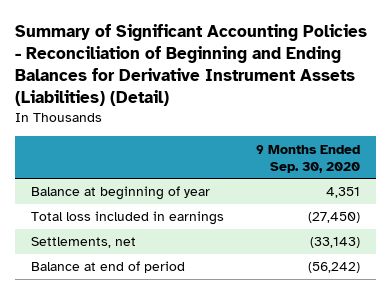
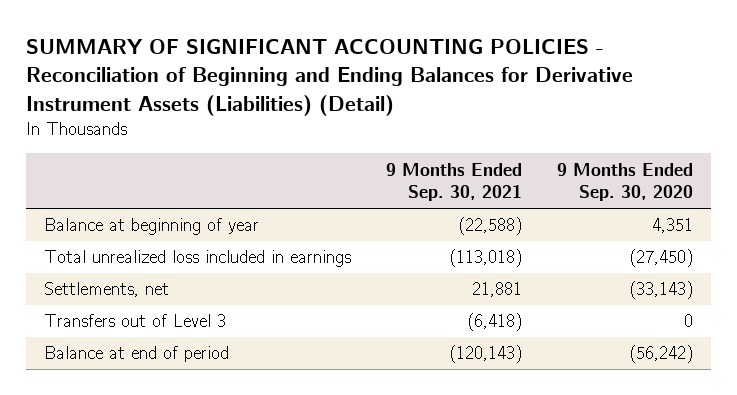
[15,24,368,107] Summary of Significant Accounting Policies - Reconciliation of Beginning and Ending Balances for Derivative Instrument Assets (Liabilities) (Detail) -> [25,39,633,116] SUMMARY OF SIGNIFICANT ACCOUNTING POLICIES - Reconciliation of Beginning and Ending Balances for Derivative Instrument Assets (Liabilities) (Detail)
none -> [385,162,522,202] 9 Months Ended Sep. 30, 2021
[31,211,225,226] Total loss included in earnings -> [43,250,351,268] Total unrealized loss included in earnings
none -> [43,314,226,328] Transfers out of Level 3

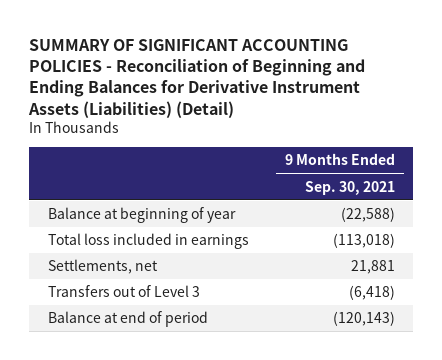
[557,162,694,202] 9 Months Ended Sep. 30, 2020 -> none
[43,250,351,268] Total unrealized loss included in earnings -> [47,233,249,250] Total loss included in earnings

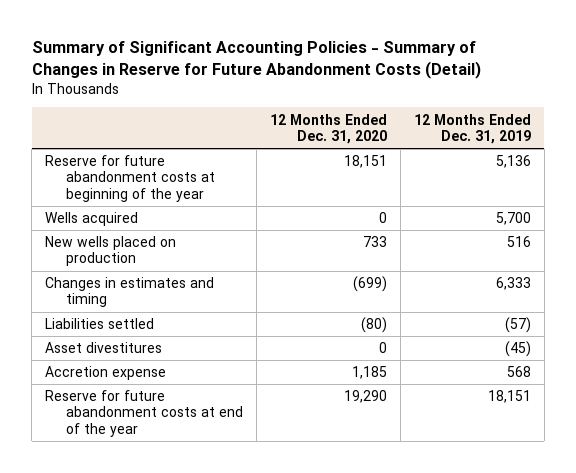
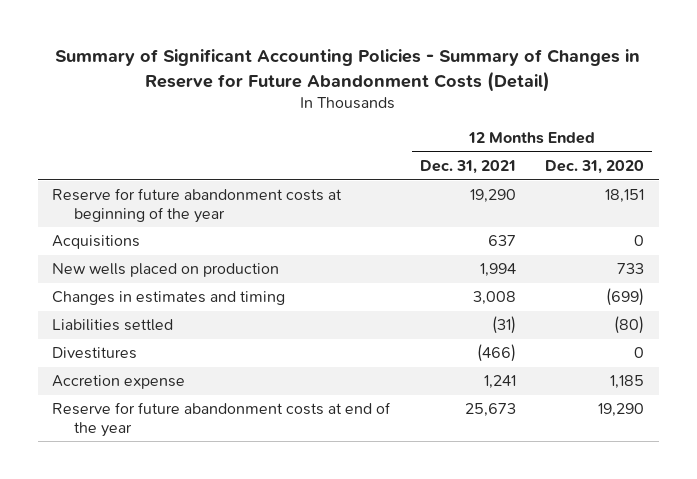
[413,113,531,144] 12 Months Ended Dec. 31, 2019 -> none
none -> [419,160,516,175] Dec. 31, 2021
[45,212,139,227] Wells acquired -> [52,235,141,250] Acquisitions
[45,342,163,354] Asset divestitures -> [52,347,138,360] Divestitures

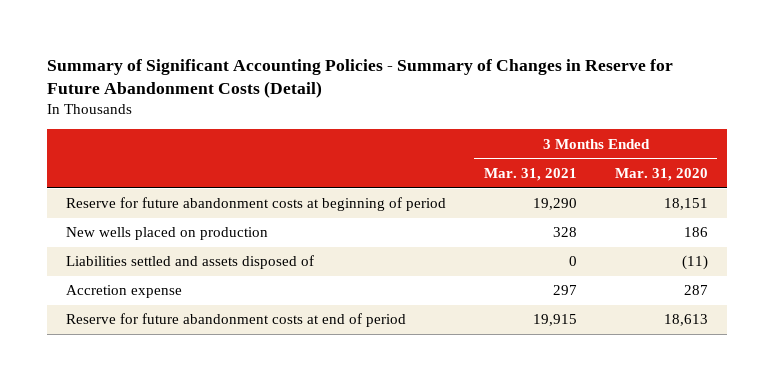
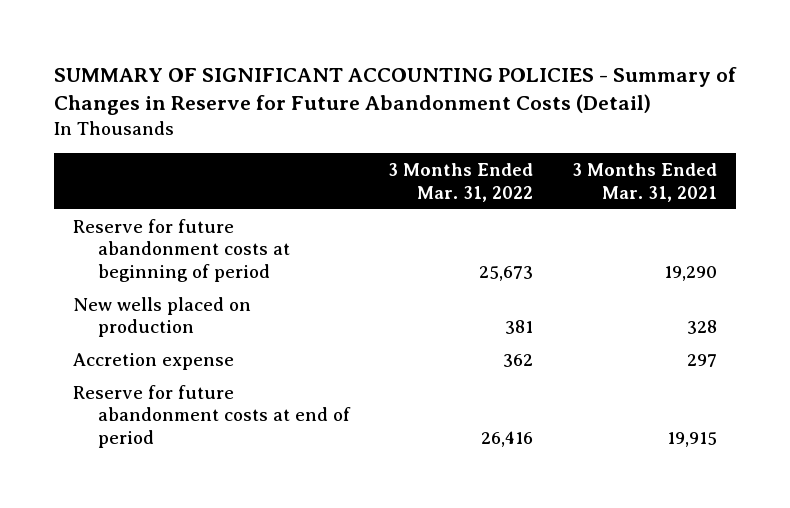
[47,58,674,98] Summary of Significant Accounting Policies - Summary of Changes in Reserve for Future Abandonment Costs (Detail) -> [53,67,737,116] SUMMARY OF SIGNIFICANT ACCOUNTING POLICIES - Summary of Changes in Reserve for Future Abandonment Costs (Detail)
[614,168,708,182] Mar. 31, 2020 -> none
none -> [388,163,534,202] 3 Months Ended Mar. 31, 2022
[66,255,315,270] Liabilities settled and assets disposed of -> none

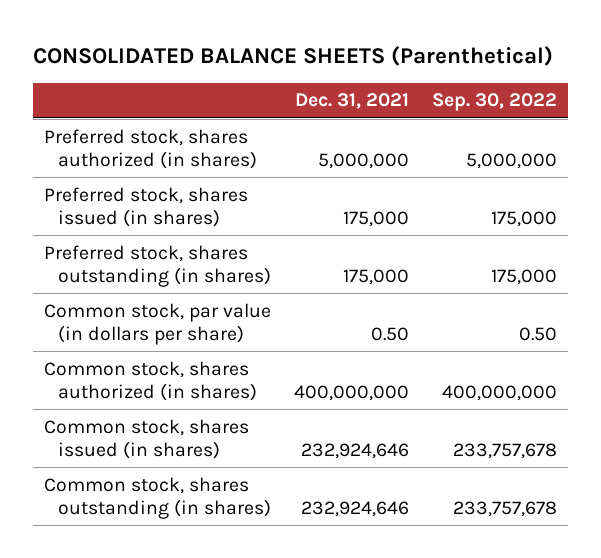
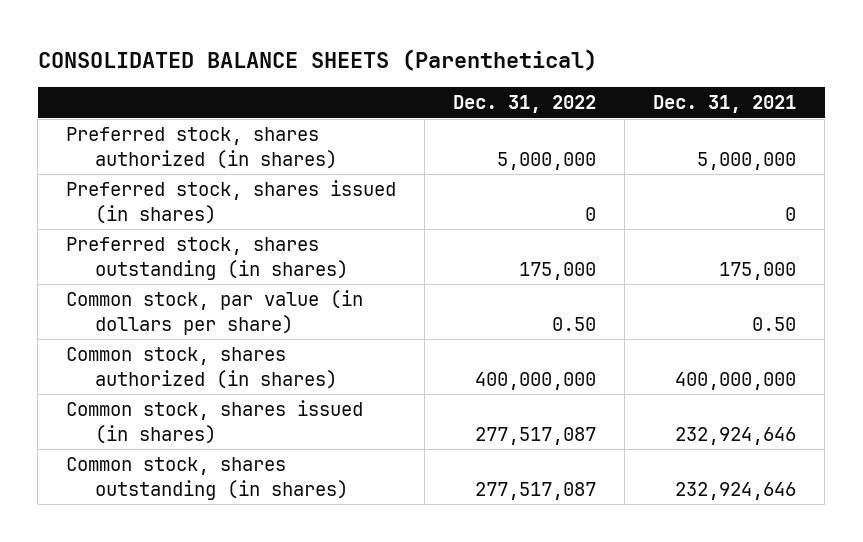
[431,93,557,112] Sep. 30, 2022 -> none
none -> [453,95,597,114] Dec. 31, 2022
[343,210,410,227] 175,000 -> [785,207,797,222] 0

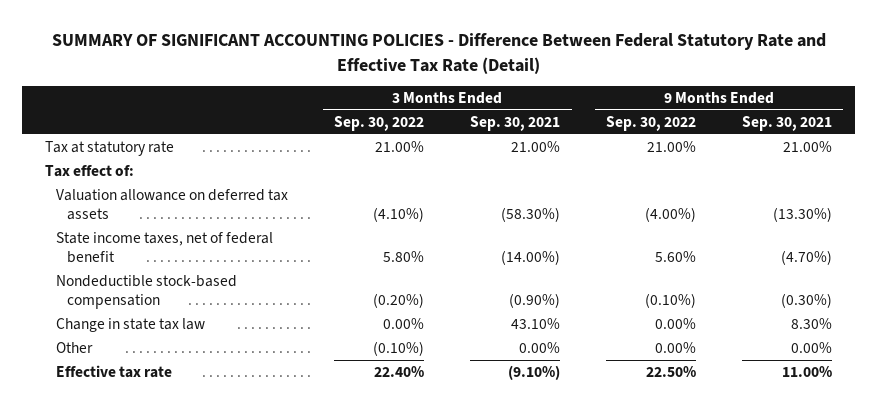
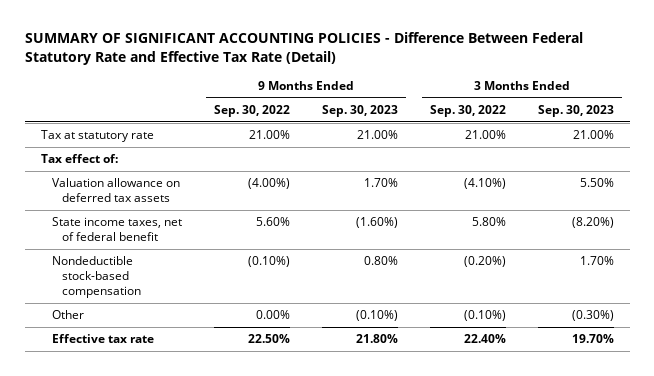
[470,116,561,132] Sep. 30, 2021 -> none
[741,116,832,132] Sep. 30, 2021 -> none
none -> [321,104,398,117] Sep. 30, 2023
none -> [537,104,614,117] Sep. 30, 2023
[56,318,206,333] Change in state tax law -> none

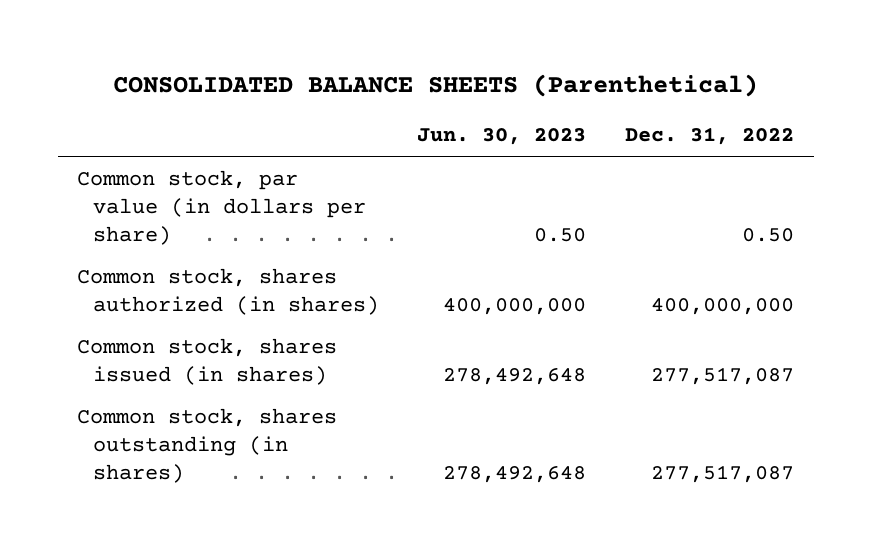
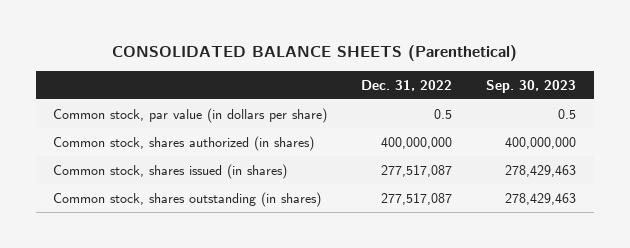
[417,128,587,146] Jun. 30, 2023 -> none
none -> [486,79,577,93] Sep. 30, 2023
[742,227,795,242] 0.50 -> [434,108,453,119] 0.5

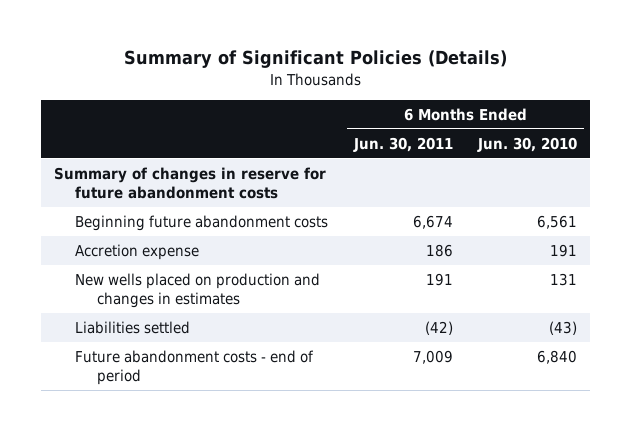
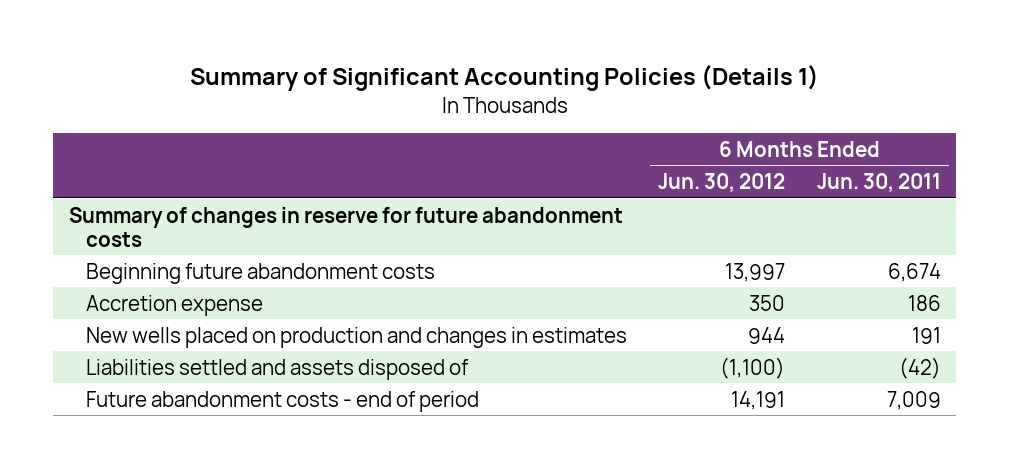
[123,50,507,69] Summary of Significant Policies (Details) -> [189,64,819,91] Summary of Significant Accounting Policies (Details 1)
[477,136,578,152] Jun. 30, 2010 -> none
none -> [658,173,786,193] Jun. 30, 2012
[75,321,191,335] Liabilities settled -> [85,358,469,380] Liabilities settled and assets disposed of

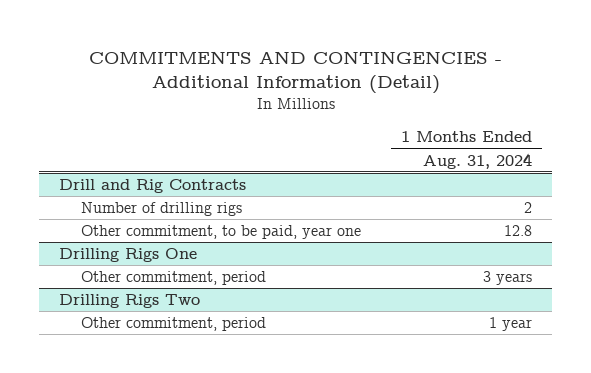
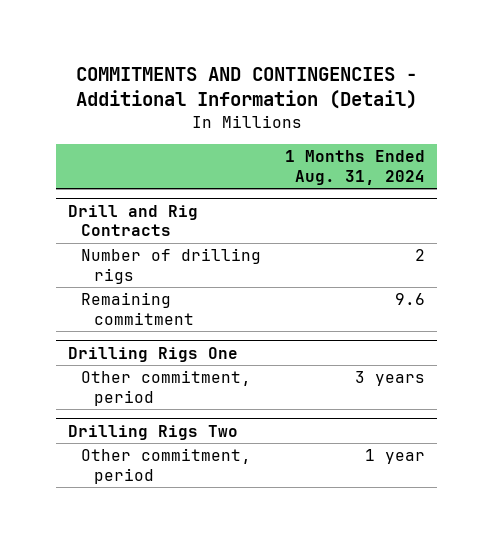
[81,225,362,240] Other commitment, to be paid, year one -> none
none -> [81,292,194,325] Remaining commitment

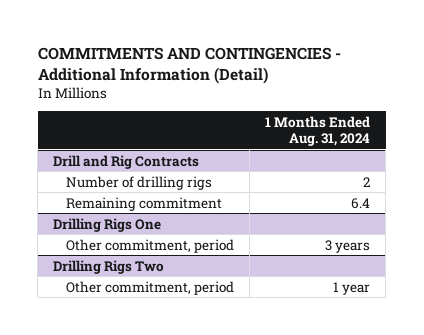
[395,293,426,306] 9.6 -> [351,197,371,209] 6.4

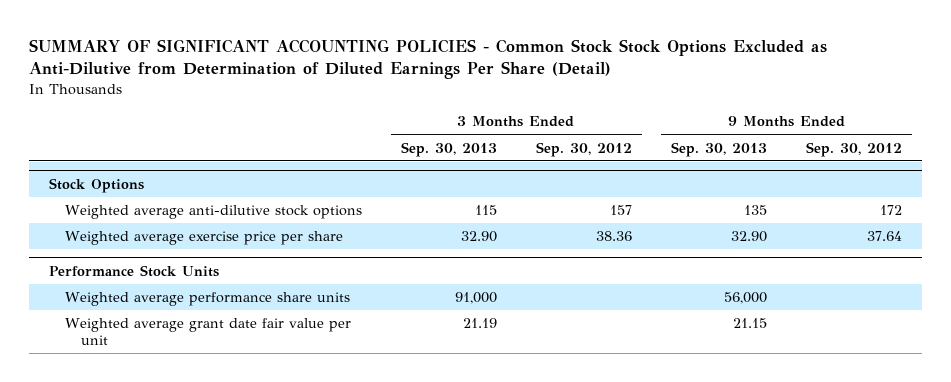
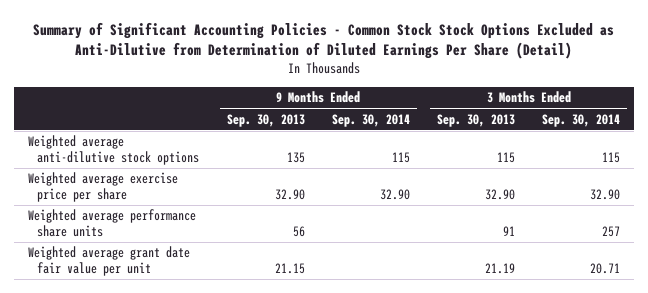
[29,38,828,80] SUMMARY OF SIGNIFICANT ACCOUNTING POLICIES - Common Stock Stock Options Excluded as Anti-Dilutive from Determination of Diluted Earnings Per Share (Detail) -> [33,21,615,60] Summary of Significant Accounting Policies - Common Stock Stock Options Excluded as Anti-Dilutive from Determination of Diluted Earnings Per Share (Detail)
[536,141,633,157] Sep. 30, 2012 -> none
[806,141,903,157] Sep. 30, 2012 -> none
none -> [331,113,410,127] Sep. 30, 2014
none -> [542,113,621,127] Sep. 30, 2014
[48,177,144,193] Stock Options -> none
[48,264,219,277] Performance Stock Units -> none
[454,292,497,305] 91,000 -> [503,226,516,237] 91
[724,292,768,305] 56,000 -> [292,226,305,238] 56

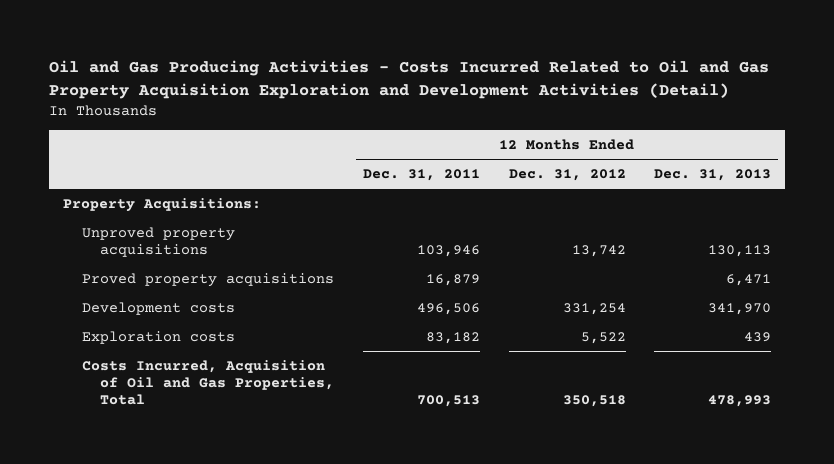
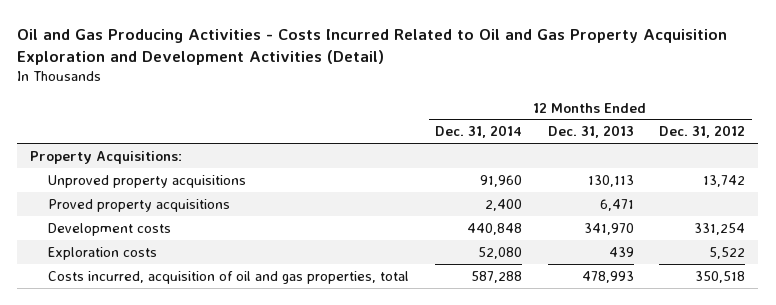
[362,169,480,182] Dec. 31, 2011 -> none
none -> [434,125,522,139] Dec. 31, 2014
[81,359,335,406] Costs Incurred, Acquisition of Oil and Gas Properties, Total -> [48,270,410,284] Costs incurred, acquisition of oil and gas properties, total

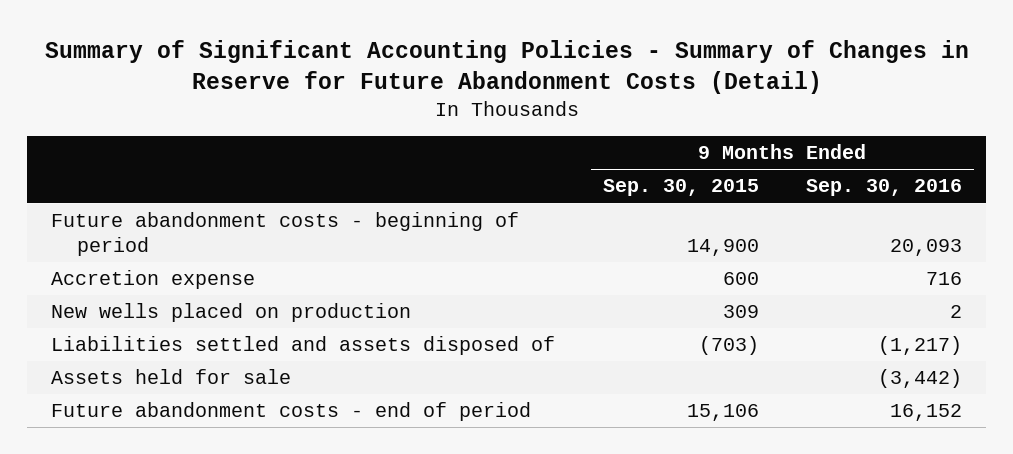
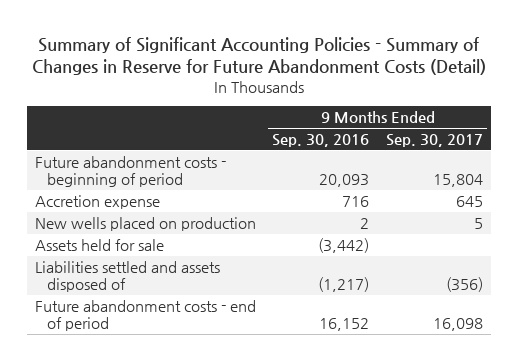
[602,179,759,197] Sep. 30, 2015 -> none
none -> [385,134,483,148] Sep. 30, 2017
[50,336,555,356] Liabilities settled and assets disposed of -> [35,260,221,292] Liabilities settled and assets disposed of

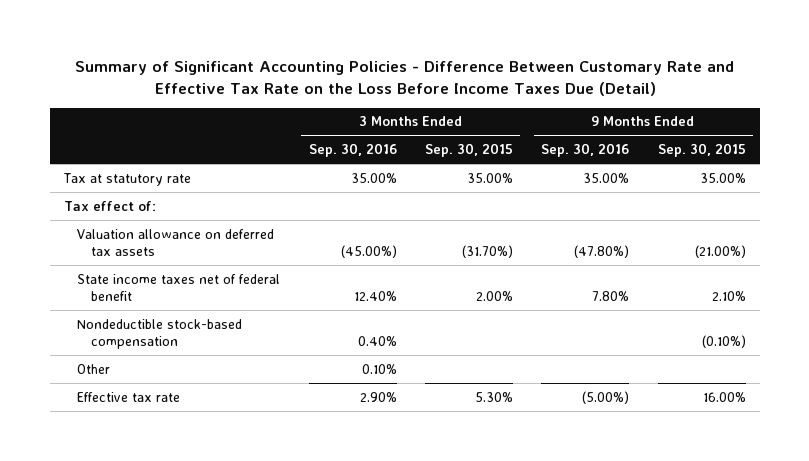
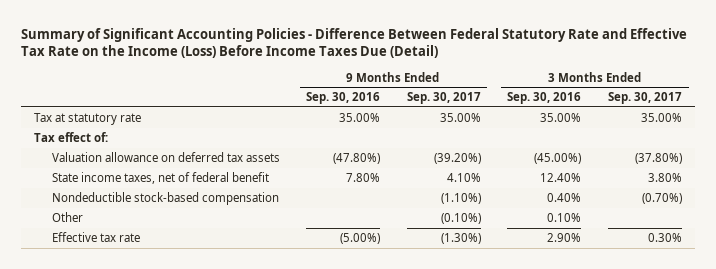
[74,60,734,96] Summary of Significant Accounting Policies - Difference Between Customary Rate and Effective Tax Rate on the Loss Before Income Taxes Due (Detail) -> [20,27,687,59] Summary of Significant Accounting Policies - Difference Between Federal Statutory Rate and Effective Tax Rate on the Income (Loss) Before Income Taxes Due (Detail)
[424,143,513,158] Sep. 30, 2015 -> none
[657,143,746,158] Sep. 30, 2015 -> none
none -> [406,92,481,105] Sep. 30, 2017
none -> [607,92,682,105] Sep. 30, 2017
[77,273,281,302] State income taxes net of federal benefit -> [51,171,269,184] State income taxes, net of federal benefit

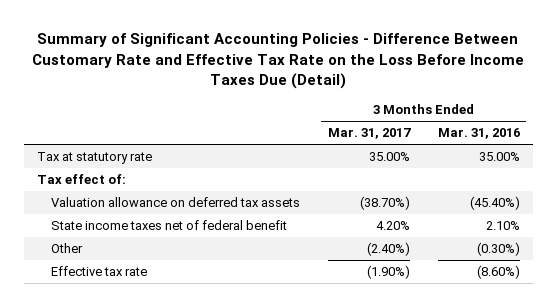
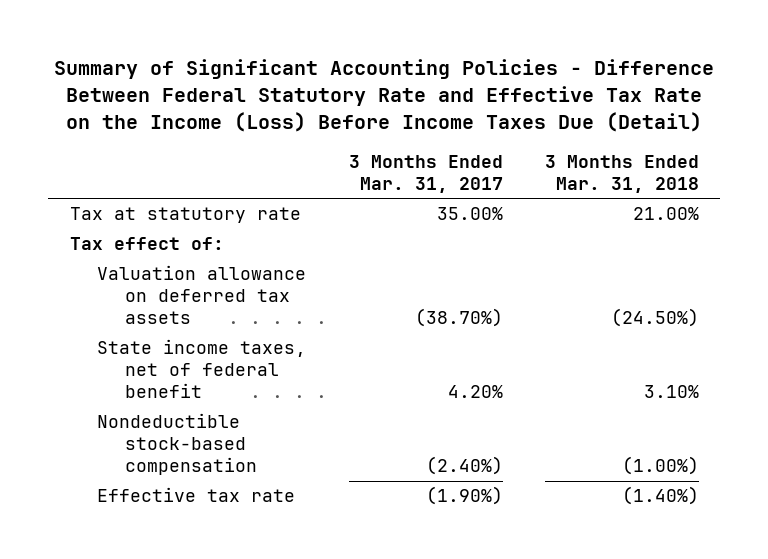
[32,33,525,90] Summary of Significant Accounting Policies - Difference Between Customary Rate and Effective Tax Rate on the Loss Before Income Taxes Due (Detail) -> [54,59,715,133] Summary of Significant Accounting Policies - Difference Between Federal Statutory Rate and Effective Tax Rate on the Income (Loss) Before Income Taxes Due (Detail)
[437,128,520,140] Mar. 31, 2016 -> none
none -> [544,154,699,193] 3 Months Ended Mar. 31, 2018
[51,243,84,254] Other -> none
[51,220,288,231] State income taxes net of federal benefit -> [97,339,307,399] State income taxes, net of federal benefit
none -> [97,413,257,476] Nondeductible stock-based compensation

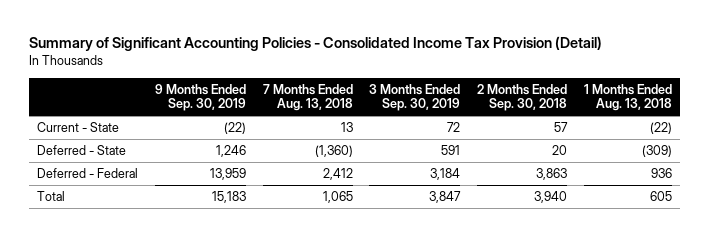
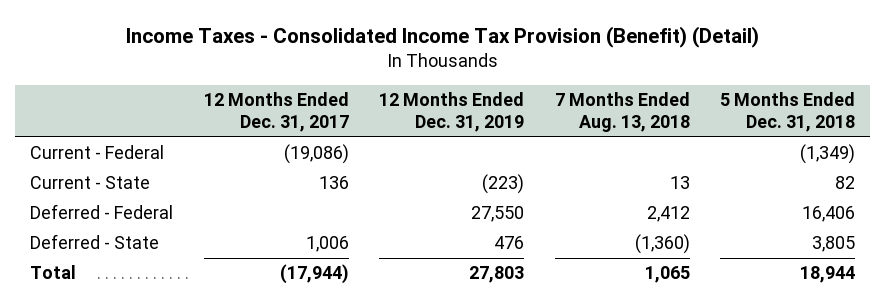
[28,36,602,52] Summary of Significant Accounting Policies - Consolidated Income Tax Provision (Detail) -> [125,26,759,49] Income Taxes - Consolidated Income Tax Provision (Benefit) (Detail)
[154,83,246,112] 9 Months Ended Sep. 30, 2019 -> none
[369,83,461,112] 3 Months Ended Sep. 30, 2019 -> none
[477,83,568,112] 2 Months Ended Sep. 30, 2018 -> none
[583,83,672,112] 1 Months Ended Aug. 13, 2018 -> none
none -> [203,92,349,133] 12 Months Ended Dec. 31, 2017
none -> [379,92,525,133] 12 Months Ended Dec. 31, 2019
none -> [719,92,855,133] 5 Months Ended Dec. 31, 2018
none -> [30,145,165,160] Current - Federal
[37,145,127,156] Deferred - State -> [30,234,160,250] Deferred - State

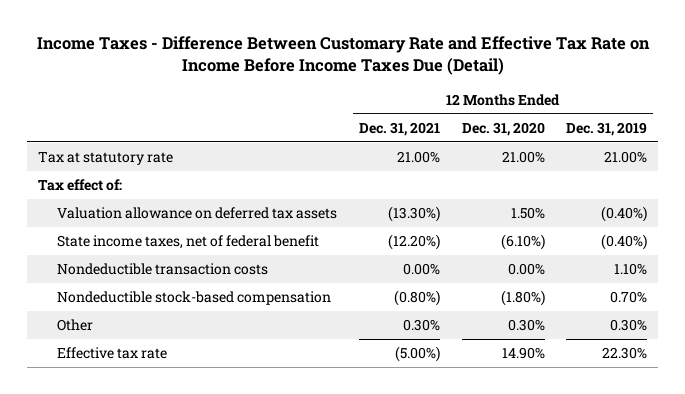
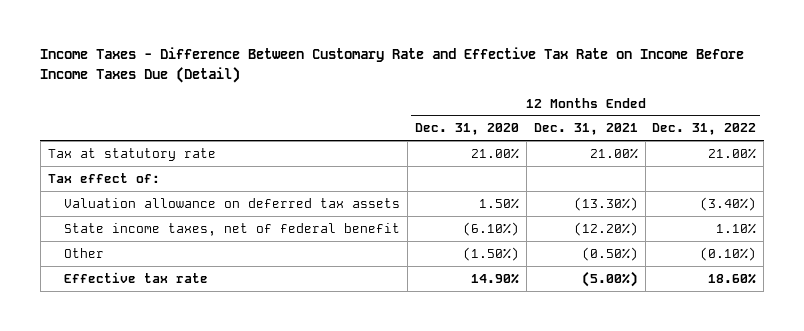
[566,121,648,136] Dec. 31, 2019 -> none
none -> [652,123,757,136] Dec. 31, 2022
[57,263,269,276] Nondeductible transaction costs -> none
[57,291,332,306] Nondeductible stock-based compensation -> none
[402,319,440,332] 0.30% -> [581,246,638,261] (0.50%)
[507,319,545,332] 0.30% -> [462,246,519,261] (1.50%)

